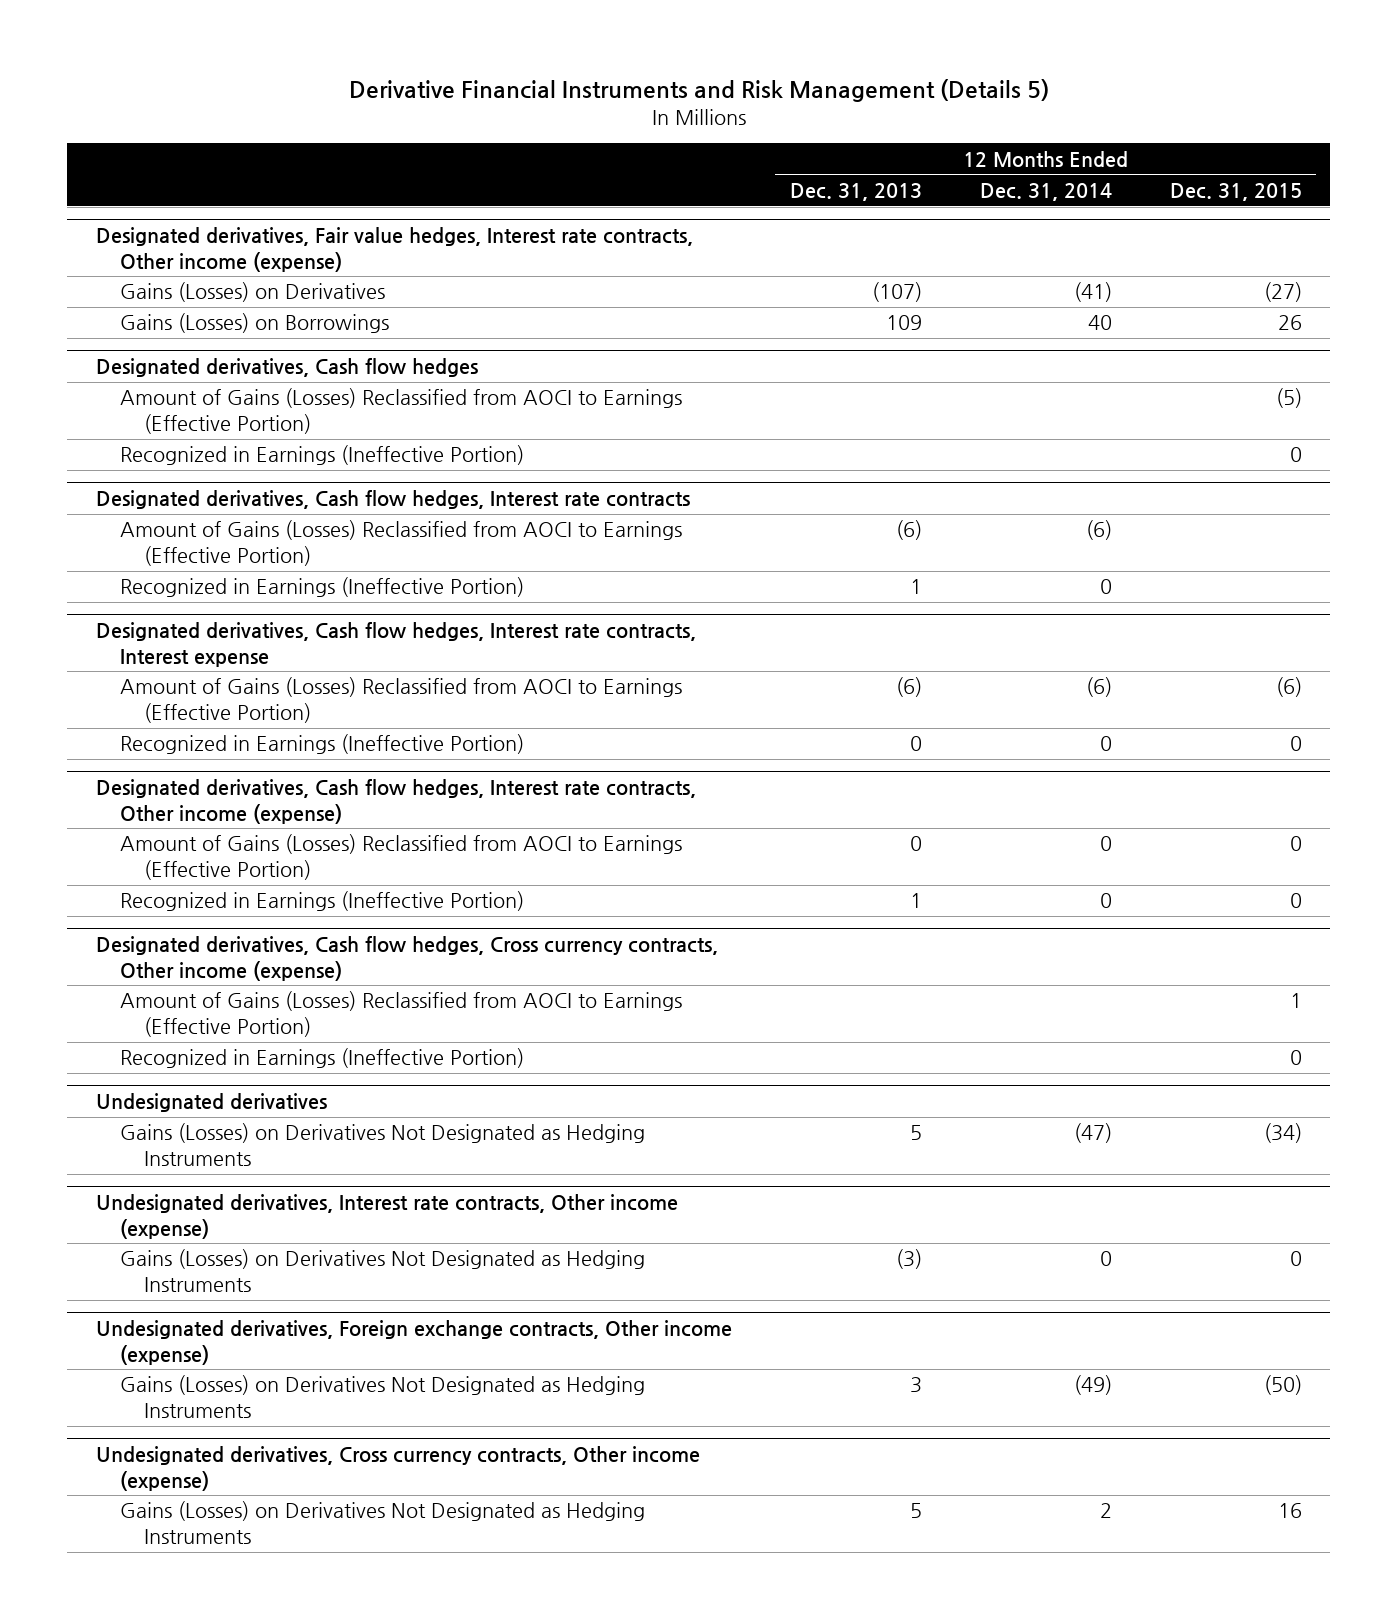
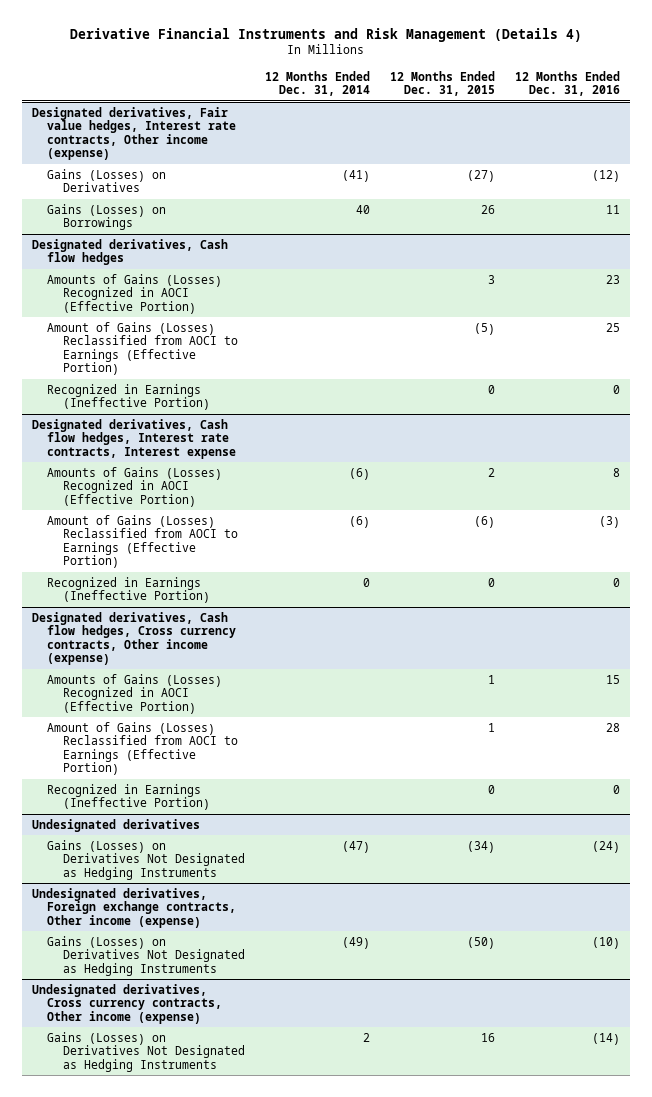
[348,79,1049,103] Derivative Financial Instruments and Risk Management (Details 5) -> [69,28,582,43] Derivative Financial Instruments and Risk Management (Details 4)
[789,183,922,202] Dec. 31, 2013 -> none
none -> [515,70,621,97] 12 Months Ended Dec. 31, 2016
none -> [47,273,223,314] Amounts of Gains (Losses) Recognized in AOCI (Effective Portion)
[95,490,690,510] Designated derivatives, Cash flow hedges, Interest rate contracts -> none
[119,520,682,566] Amount of Gains (Losses) Reclassified from AOCI to Earnings (Effective Portion) -> none
[119,577,524,598] Recognized in Earnings (Ineffective Portion) -> none
none -> [47,466,223,507] Amounts of Gains (Losses) Recognized in AOCI (Effective Portion)
[95,779,696,824] Designated derivatives, Cash flow hedges, Interest rate contracts, Other income (expense) -> none
[119,834,682,880] Amount of Gains (Losses) Reclassified from AOCI to Earnings (Effective Portion) -> none
[119,891,524,912] Recognized in Earnings (Ineffective Portion) -> none
none -> [47,673,223,714] Amounts of Gains (Losses) Recognized in AOCI (Effective Portion)
[95,1194,678,1239] Undesignated derivatives, Interest rate contracts, Other income (expense) -> none
[119,1249,645,1292] Gains (Losses) on Derivatives Not Designated as Hedging Instruments -> none

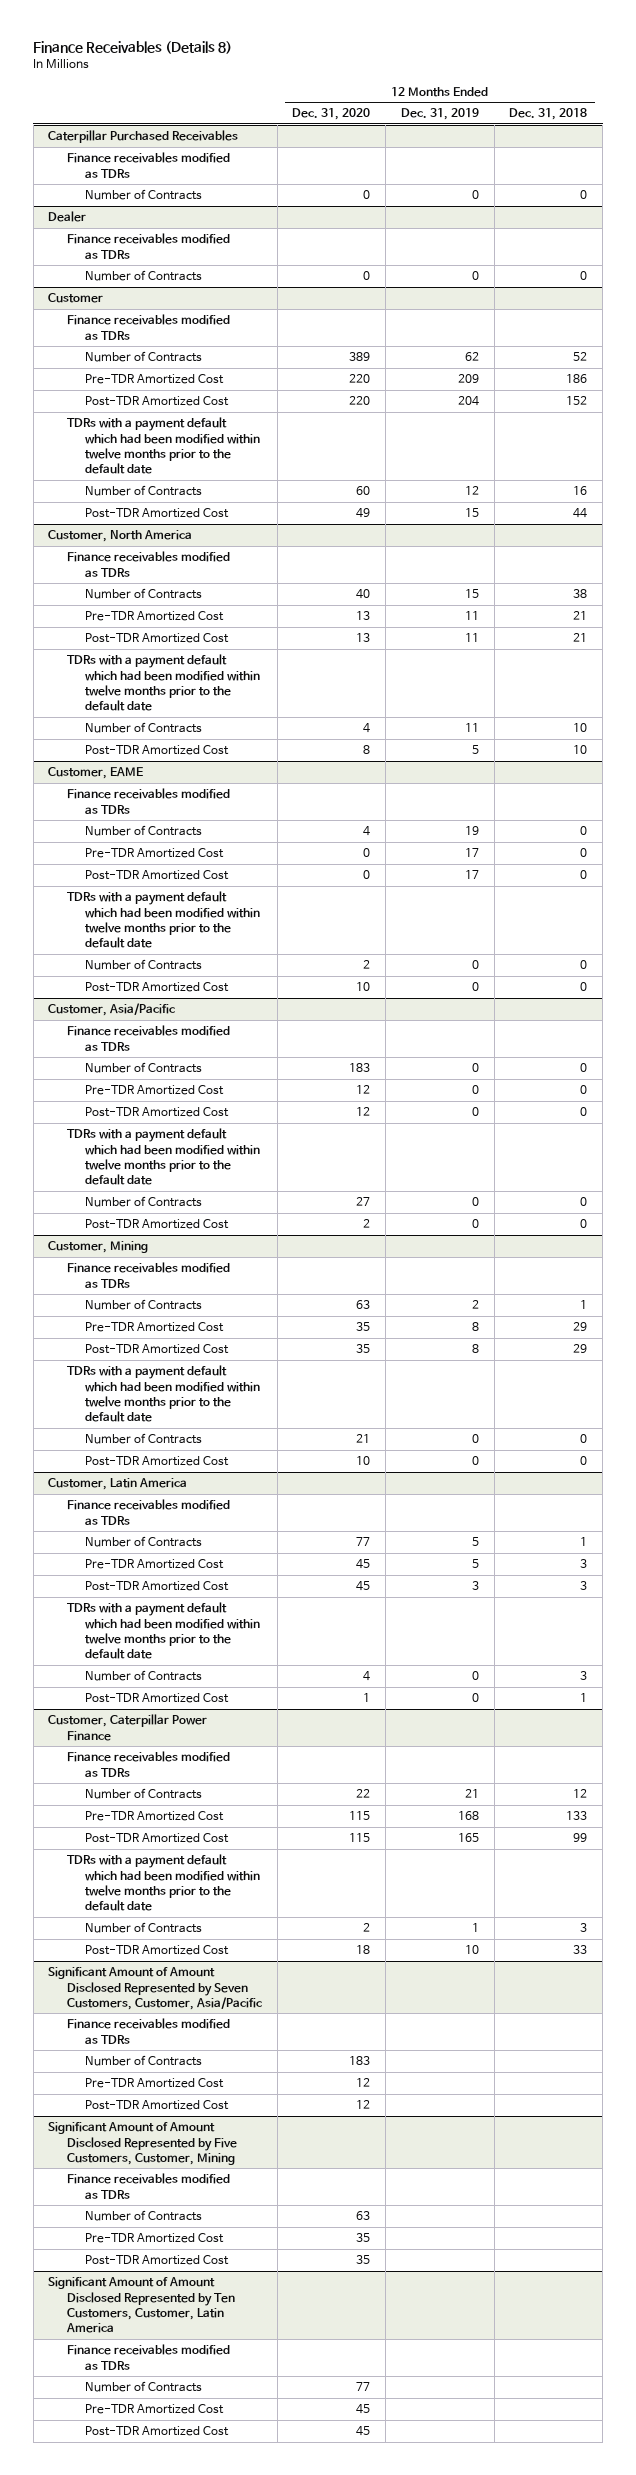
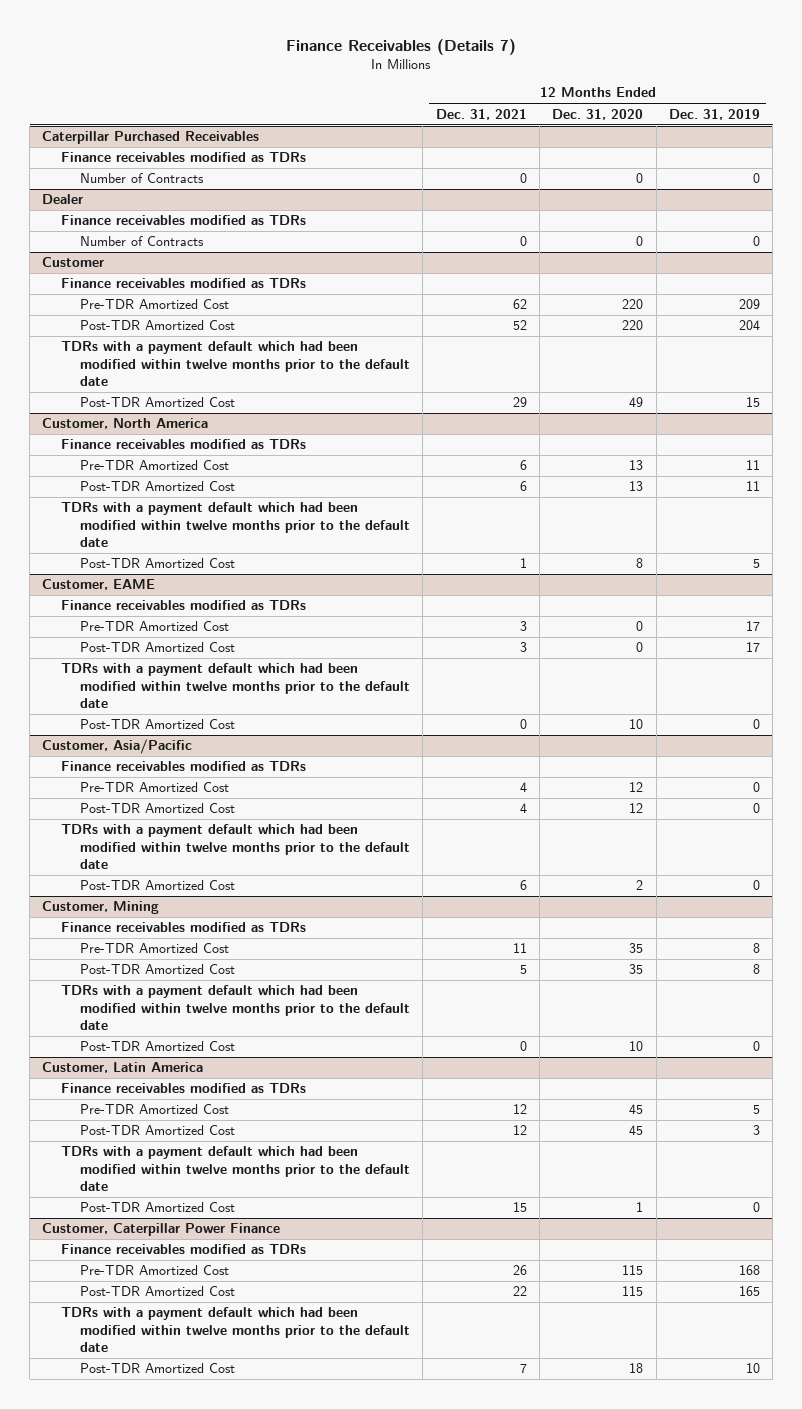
[33,41,233,55] Finance Receivables (Details 8) -> [286,38,517,55] Finance Receivables (Details 7)
[509,108,588,121] Dec. 31, 2018 -> none
none -> [435,108,527,120] Dec. 31, 2021
[85,351,203,363] Number of Contracts -> none
[85,485,203,497] Number of Contracts -> none
[85,588,203,600] Number of Contracts -> none
[85,722,203,734] Number of Contracts -> none
[85,825,203,837] Number of Contracts -> none
[85,959,203,971] Number of Contracts -> none
[85,1062,203,1074] Number of Contracts -> none
[85,1196,203,1208] Number of Contracts -> none
[85,1299,203,1311] Number of Contracts -> none
[85,1433,203,1445] Number of Contracts -> none
[85,1536,203,1548] Number of Contracts -> none
[85,1670,203,1682] Number of Contracts -> none
[85,1788,203,1800] Number of Contracts -> none
[85,1922,203,1934] Number of Contracts -> none
[48,1967,262,2010] Significant Amount of Amount Disclosed Represented by Seven Customers, Customer, Asia/Pacific -> none
[66,2018,230,2044] Finance receivables modified as TDRs -> none
[85,2055,203,2067] Number of Contracts -> none
[85,2078,225,2089] Pre-TDR Amortized Cost -> none
[85,2100,230,2111] Post-TDR Amortized Cost -> none
[48,2122,237,2165] Significant Amount of Amount Disclosed Represented by Five Customers, Customer, Mining -> none
[66,2173,230,2199] Finance receivables modified as TDRs -> none
[85,2210,203,2222] Number of Contracts -> none
[85,2233,225,2244] Pre-TDR Amortized Cost -> none
[85,2255,230,2266] Post-TDR Amortized Cost -> none
[48,2277,235,2334] Significant Amount of Amount Disclosed Represented by Ten Customers, Customer, Latin America -> none
[66,2344,230,2370] Finance receivables modified as TDRs -> none
[85,2381,203,2393] Number of Contracts -> none
[85,2404,225,2415] Pre-TDR Amortized Cost -> none
[85,2426,230,2437] Post-TDR Amortized Cost -> none

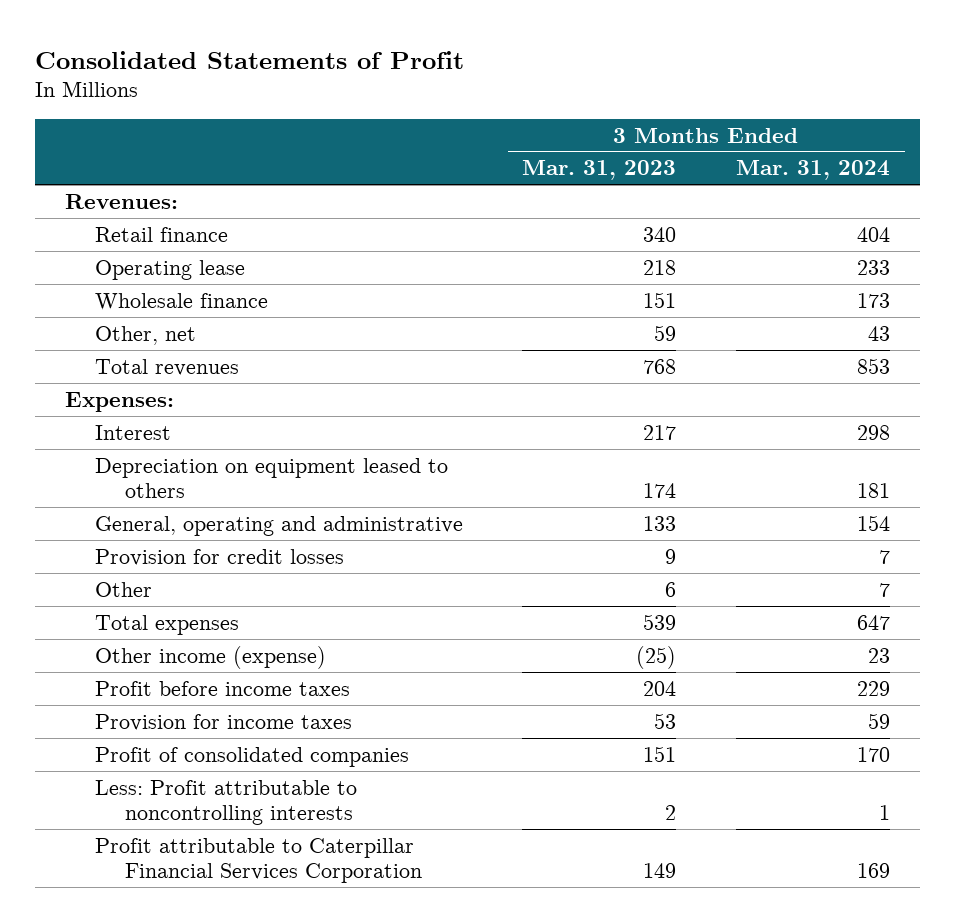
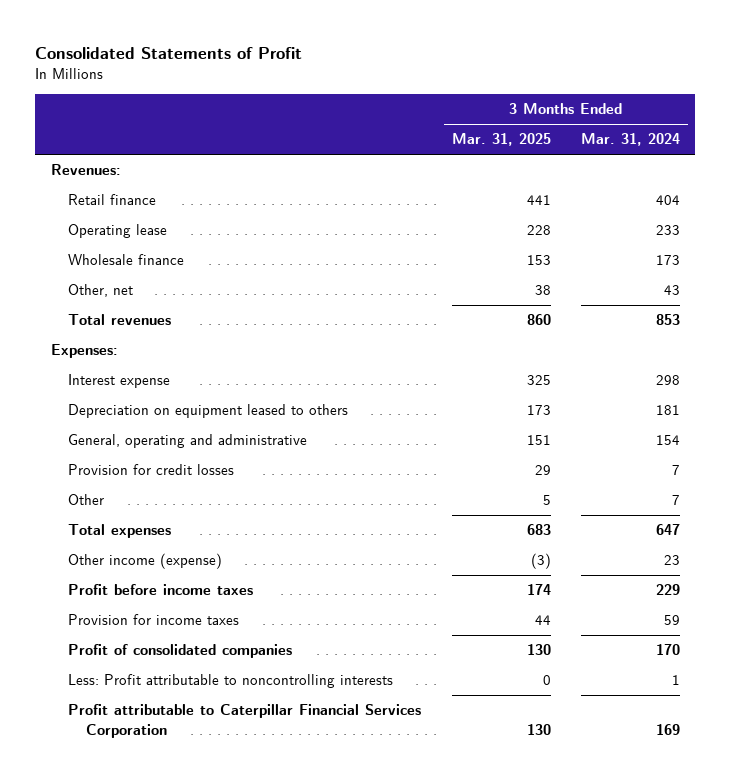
[522,160,677,181] Mar. 31, 2023 -> none
none -> [451,133,551,147] Mar. 31, 2025
[94,424,171,440] Interest -> [68,374,171,389] Interest expense

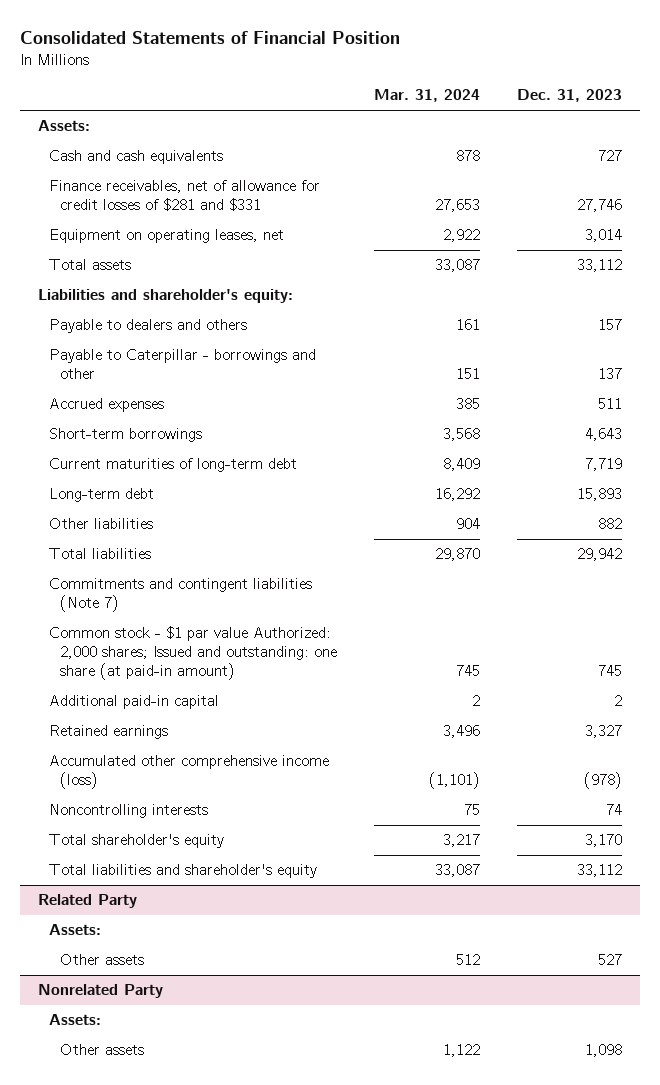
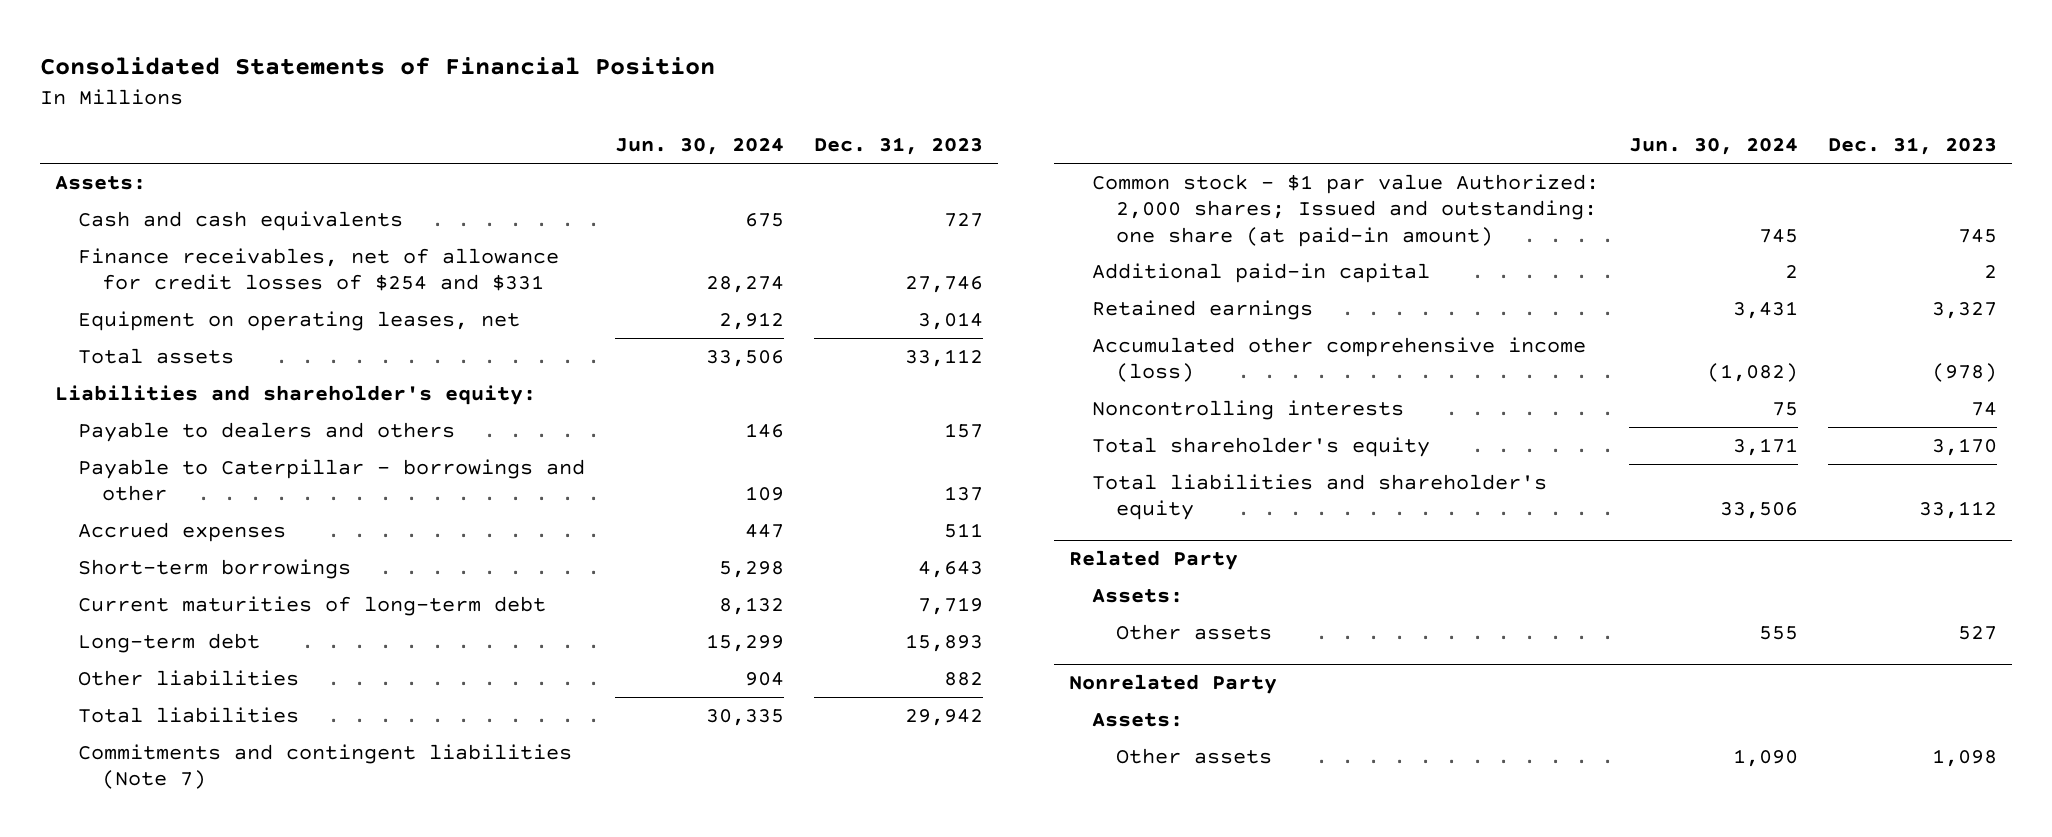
[374,89,481,103] Mar. 31, 2024 -> none
none -> [615,138,785,156] Jun. 30, 2024
[49,180,321,212] Finance receivables, net of allowance for credit losses of $281 and $331 -> [78,247,560,292] Finance receivables, net of allowance for credit losses of $254 and $331

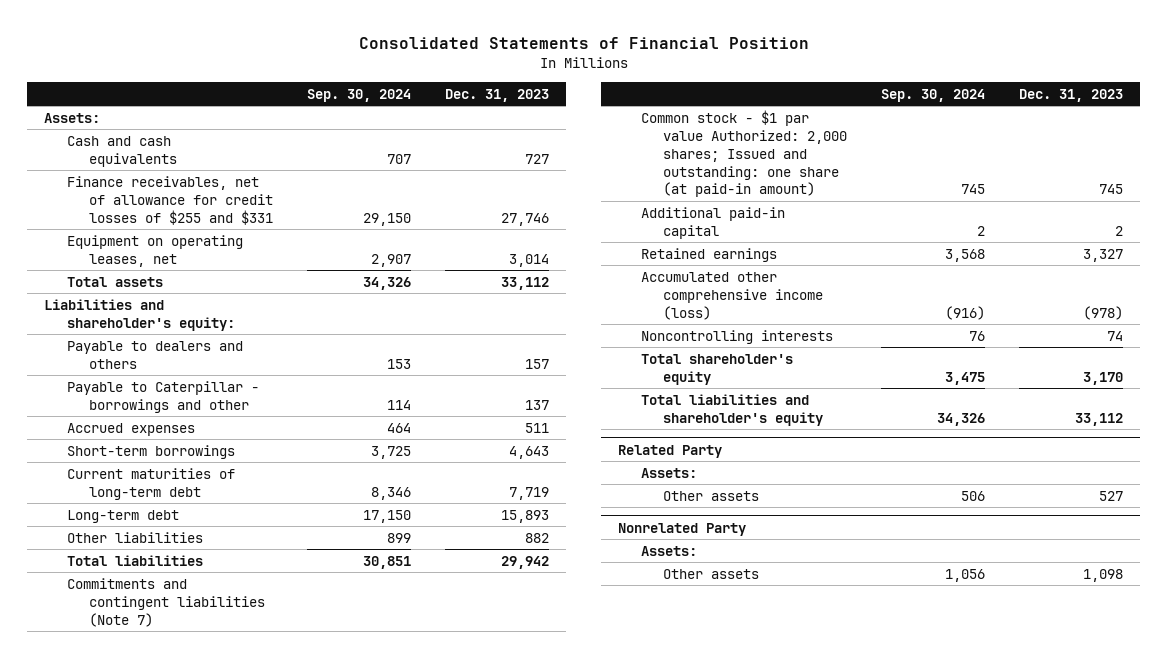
[615,138,785,156] Jun. 30, 2024 -> none
none -> [307,88,412,102] Sep. 30, 2024
[78,247,560,292] Finance receivables, net of allowance for credit losses of $254 and $331 -> [66,175,273,225] Finance receivables, net of allowance for credit losses of $255 and $331

